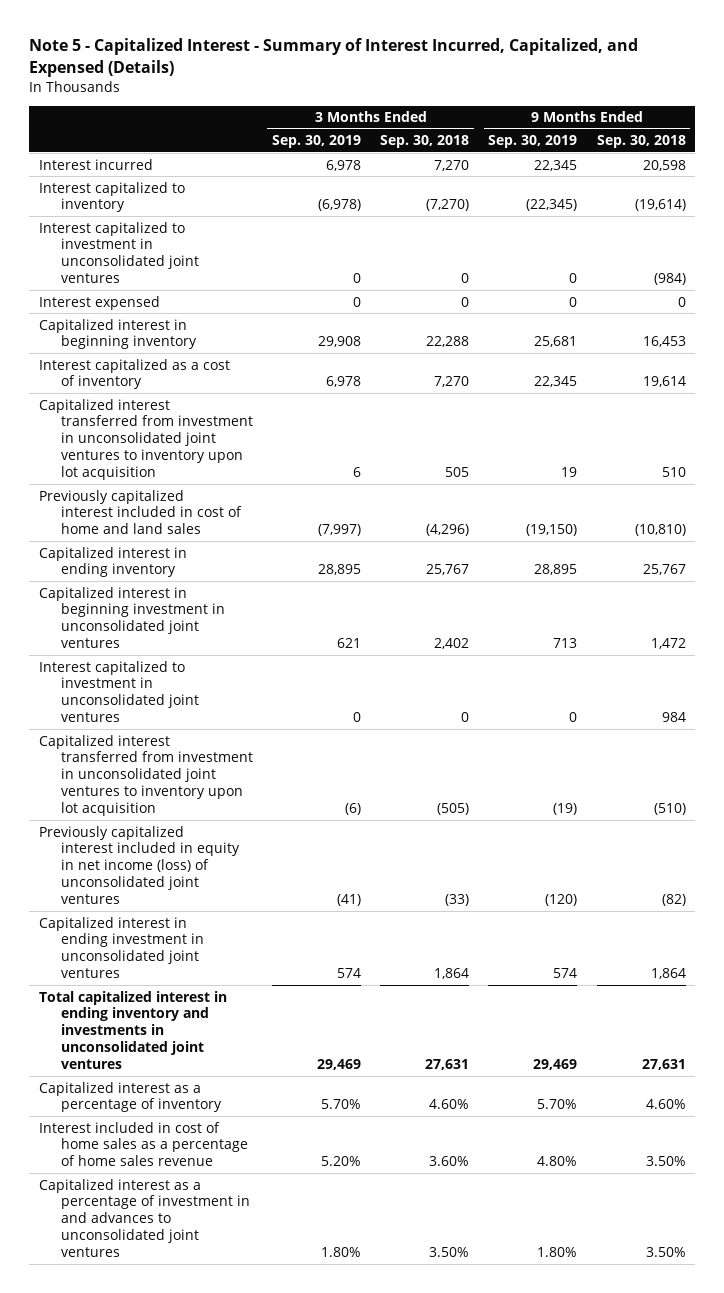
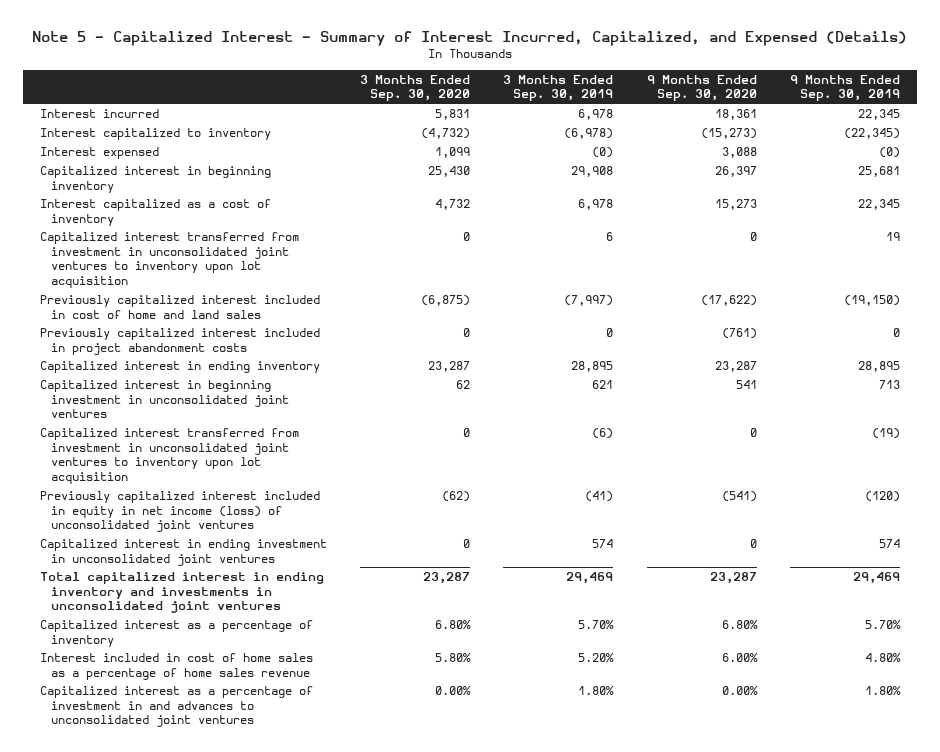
[380,135,470,149] Sep. 30, 2018 -> none
[596,135,686,149] Sep. 30, 2018 -> none
none -> [360,74,471,102] 3 Months Ended Sep. 30, 2020
none -> [646,74,757,102] 9 Months Ended Sep. 30, 2020
[38,221,199,284] Interest capitalized to investment in unconsolidated joint ventures -> none
[352,296,361,307] 0 -> [592,146,614,158] (0)
[569,296,578,307] 0 -> [879,146,901,158] (0)
none -> [39,327,320,355] Previously capitalized interest included in project abandonment costs
[38,660,199,723] Interest capitalized to investment in unconsolidated joint ventures -> none

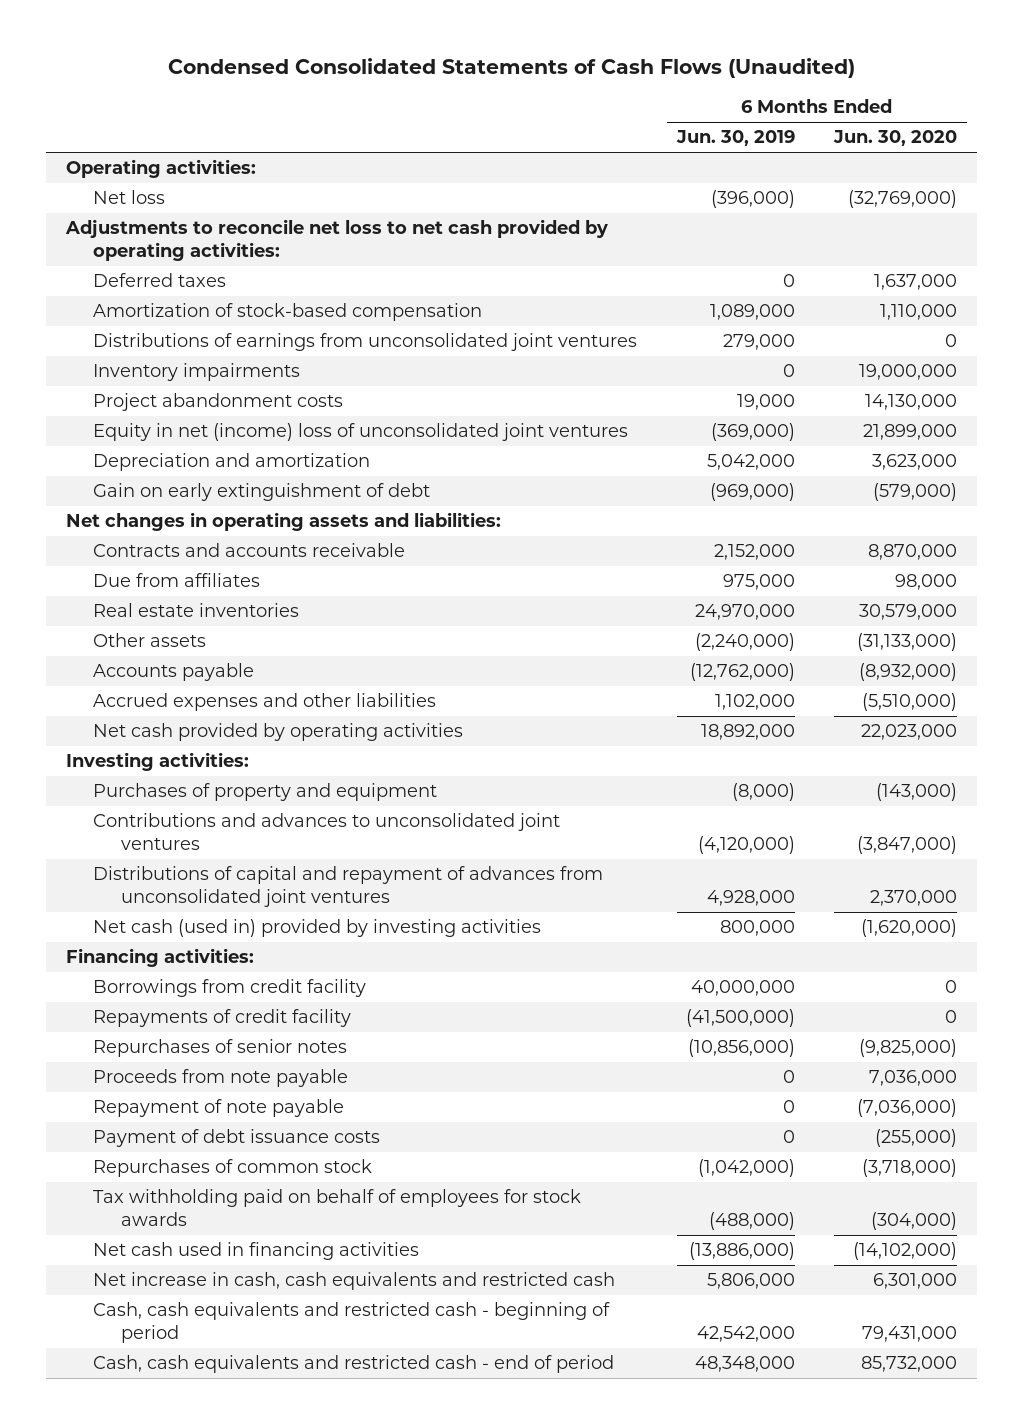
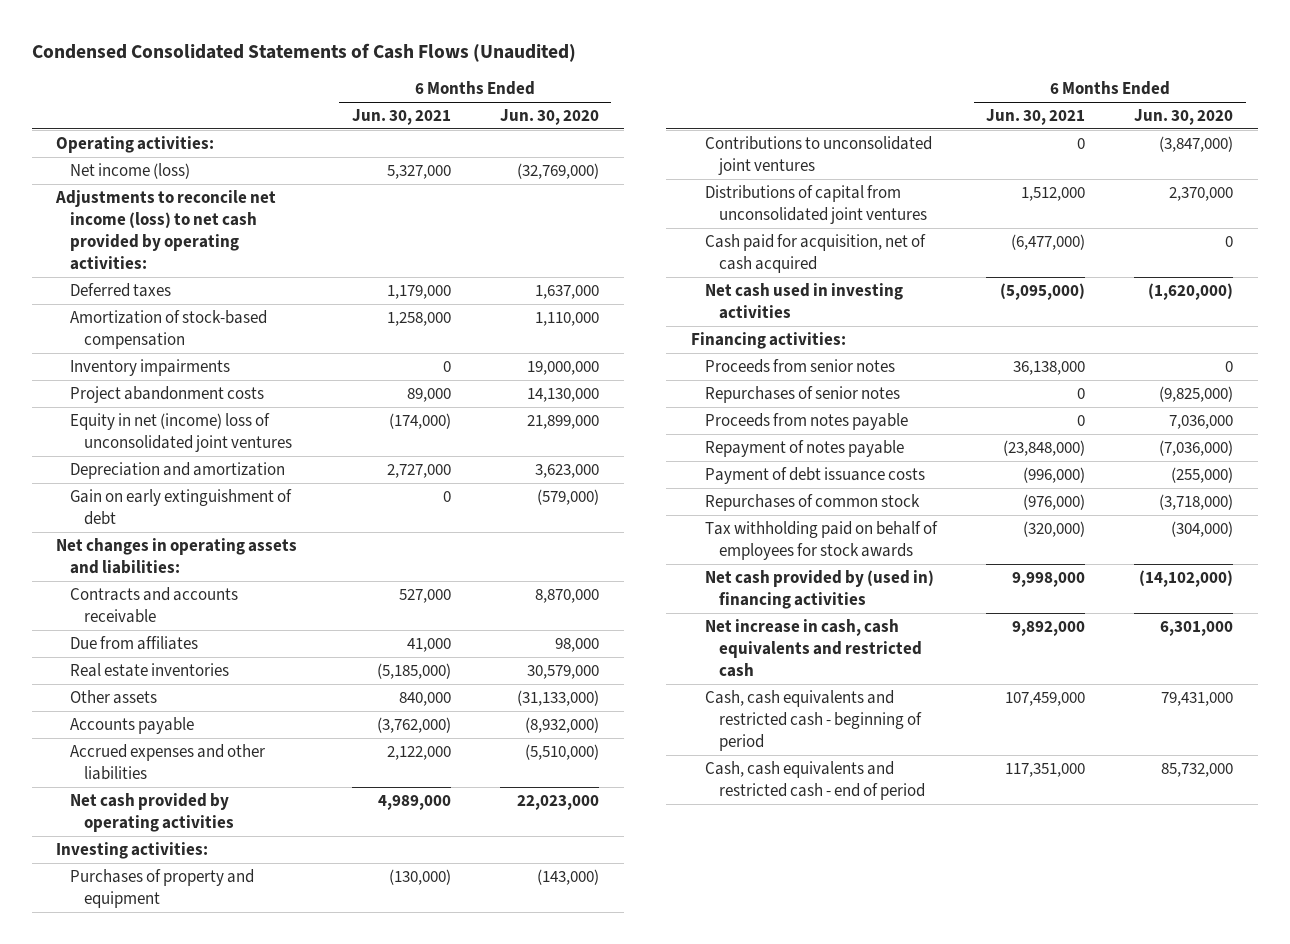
[675,130,795,147] Jun. 30, 2019 -> none
none -> [351,109,451,126] Jun. 30, 2021
[93,190,166,205] Net loss -> [70,163,191,180] Net income (loss)
[65,219,609,261] Adjustments to reconcile net loss to net cash provided by operating activities: -> [55,190,277,270] Adjustments to reconcile net income (loss) to net cash provided by operating activities:
[93,333,638,352] Distributions of earnings from unconsolidated joint ventures -> none
[93,813,561,850] Contributions and advances to unconsolidated joint ventures -> [704,136,932,175] Contributions to unconsolidated joint ventures
[93,866,604,907] Distributions of capital and repayment of advances from unconsolidated joint ventures -> [704,185,927,224] Distributions of capital from unconsolidated joint ventures
none -> [704,234,926,273] Cash paid for acquisition, net of cash acquired
[93,919,542,938] Net cash (used in) provided by investing activities -> [704,283,903,319] Net cash used in investing activities
[93,979,367,998] Borrowings from credit facility -> none
[93,1009,352,1028] Repayments of credit facility -> none
none -> [704,359,895,374] Proceeds from senior notes
[93,1069,349,1088] Proceeds from note payable -> [704,413,908,431] Proceeds from notes payable
[93,1099,345,1118] Repayment of note payable -> [704,440,904,458] Repayment of notes payable
[93,1242,420,1261] Net cash used in financing activities -> [704,570,934,609] Net cash provided by (used in) financing activities

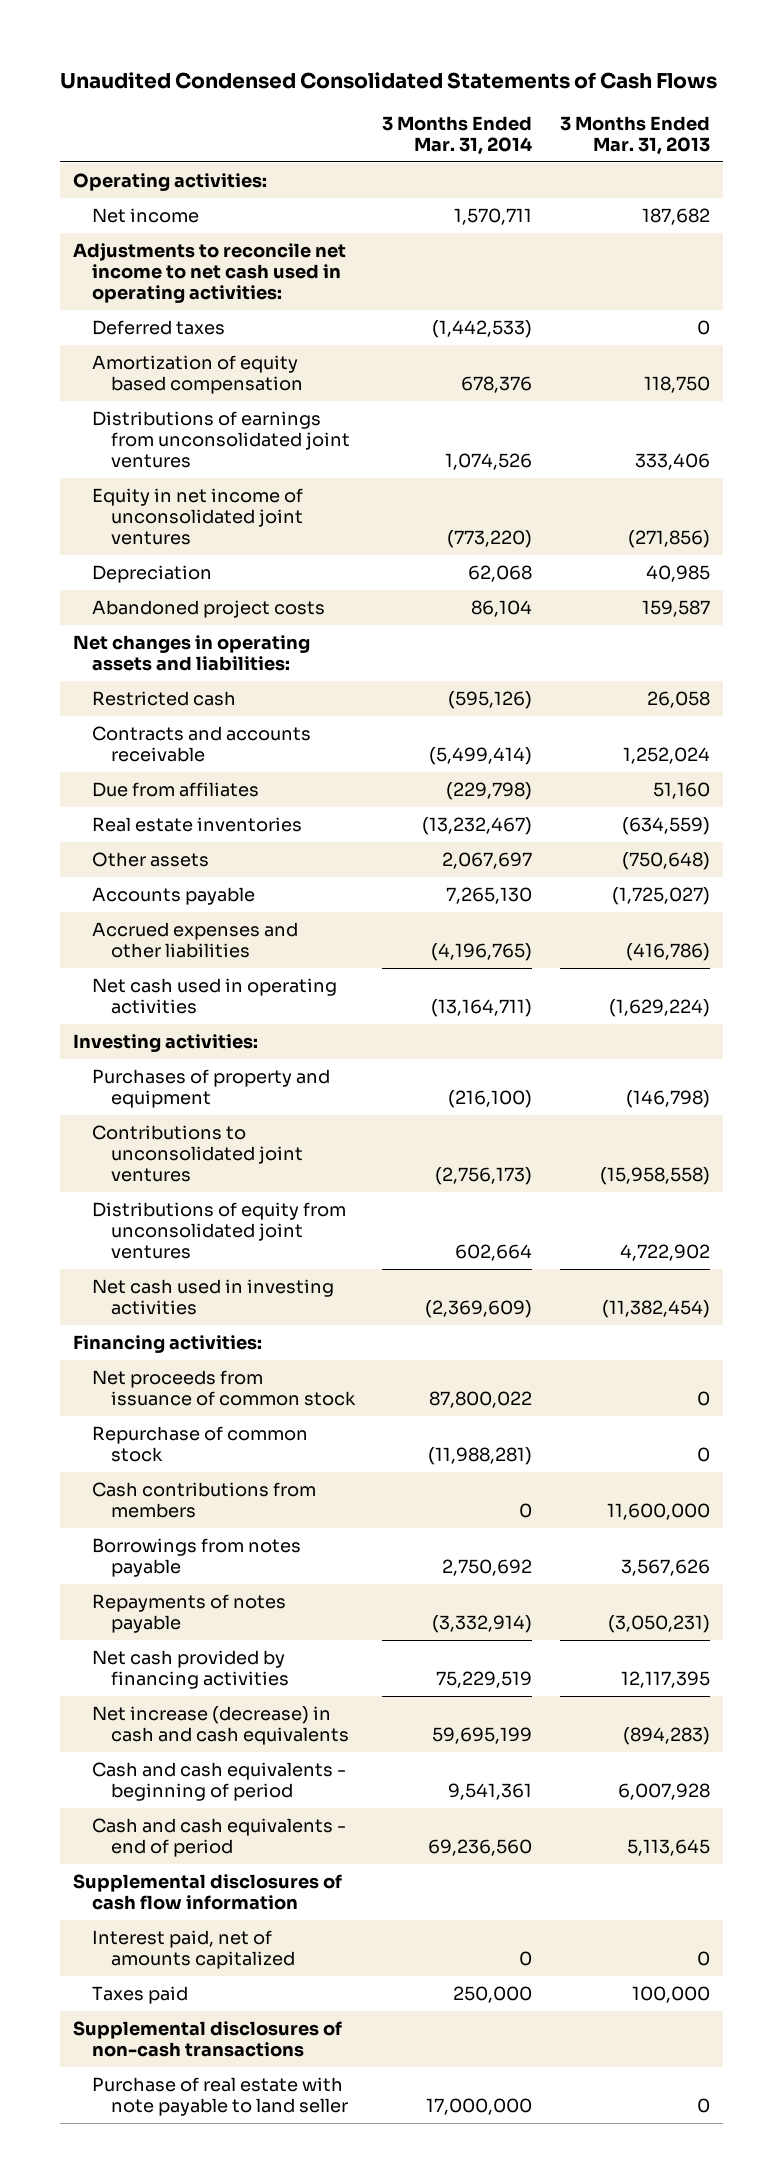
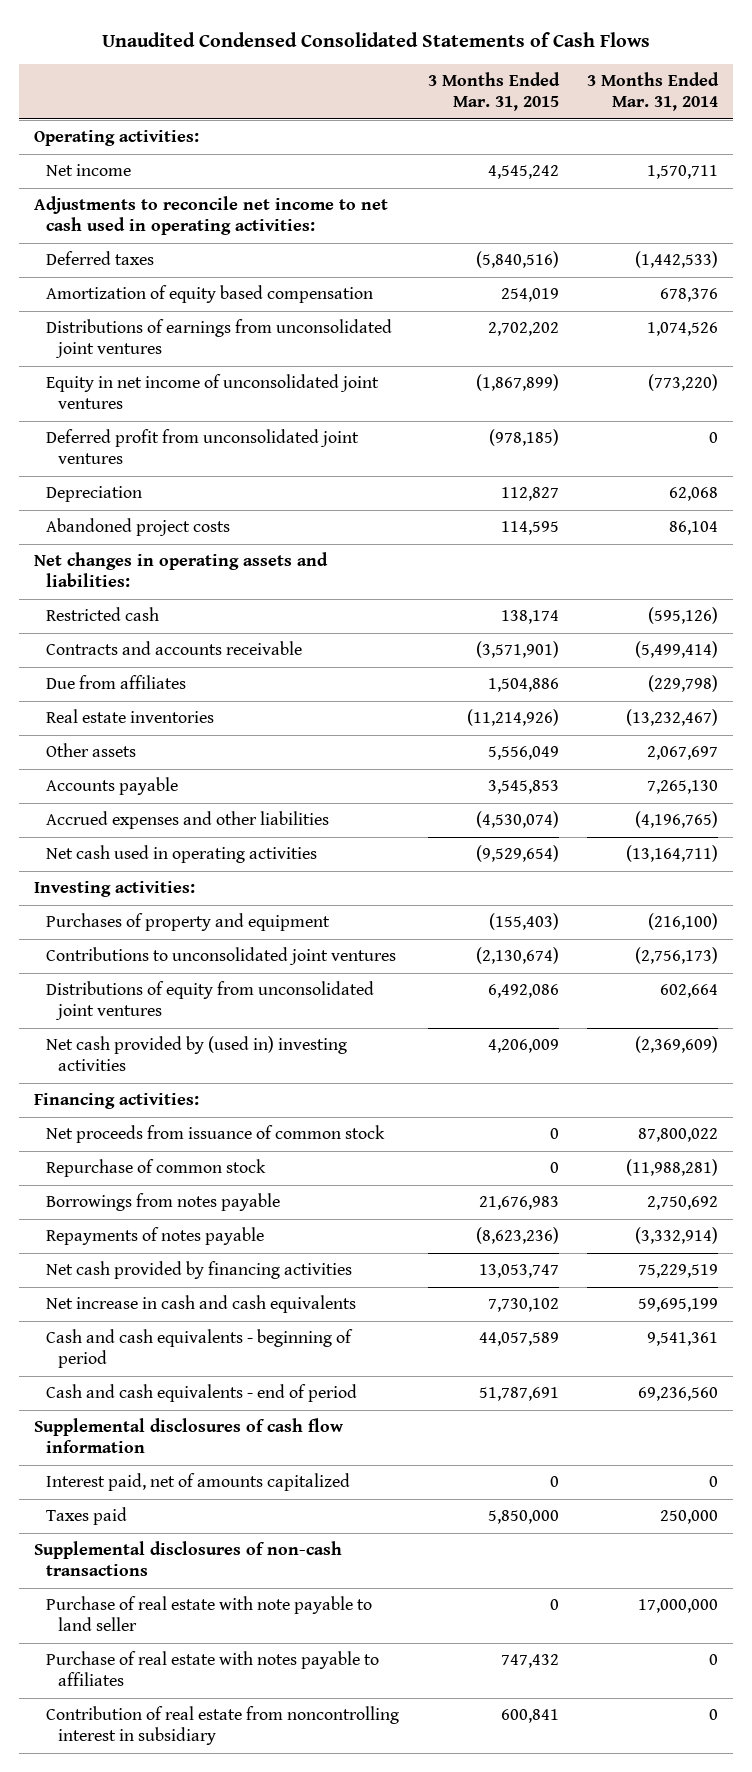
[559,115,710,155] 3 Months Ended Mar. 31, 2013 -> none
none -> [427,72,560,112] 3 Months Ended Mar. 31, 2015
none -> [46,429,360,465] Deferred profit from unconsolidated joint ventures
[92,1278,335,1316] Net cash used in investing activities -> [46,1036,348,1072] Net cash provided by (used in) investing activities
[92,1481,317,1519] Cash contributions from members -> none
[92,1705,350,1746] Net increase (decrease) in cash and cash equivalents -> [46,1295,357,1314] Net increase in cash and cash equivalents
none -> [46,1651,380,1687] Purchase of real estate with notes payable to affiliates
none -> [46,1706,400,1746] Contribution of real estate from noncontrolling interest in subsidiary

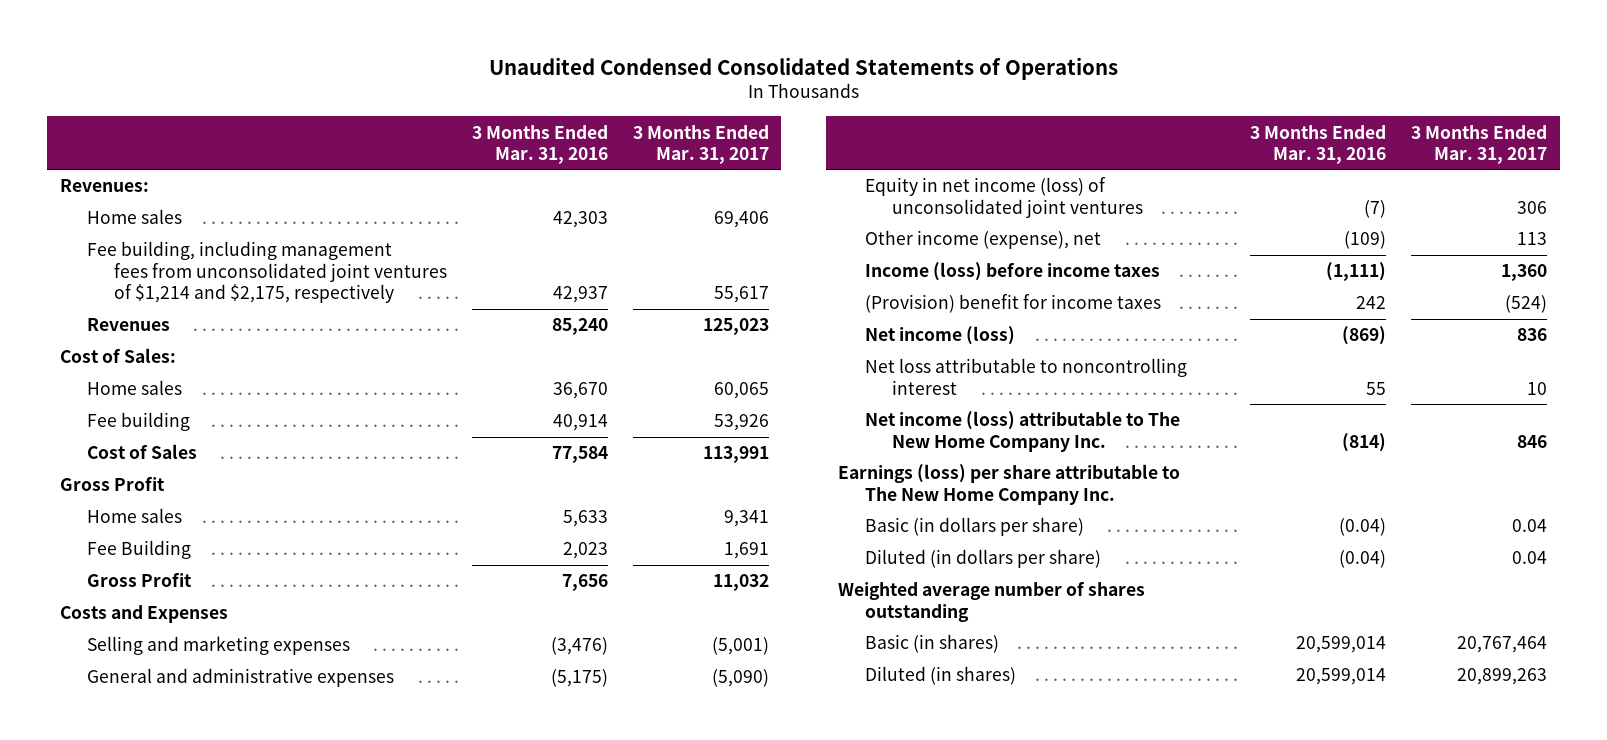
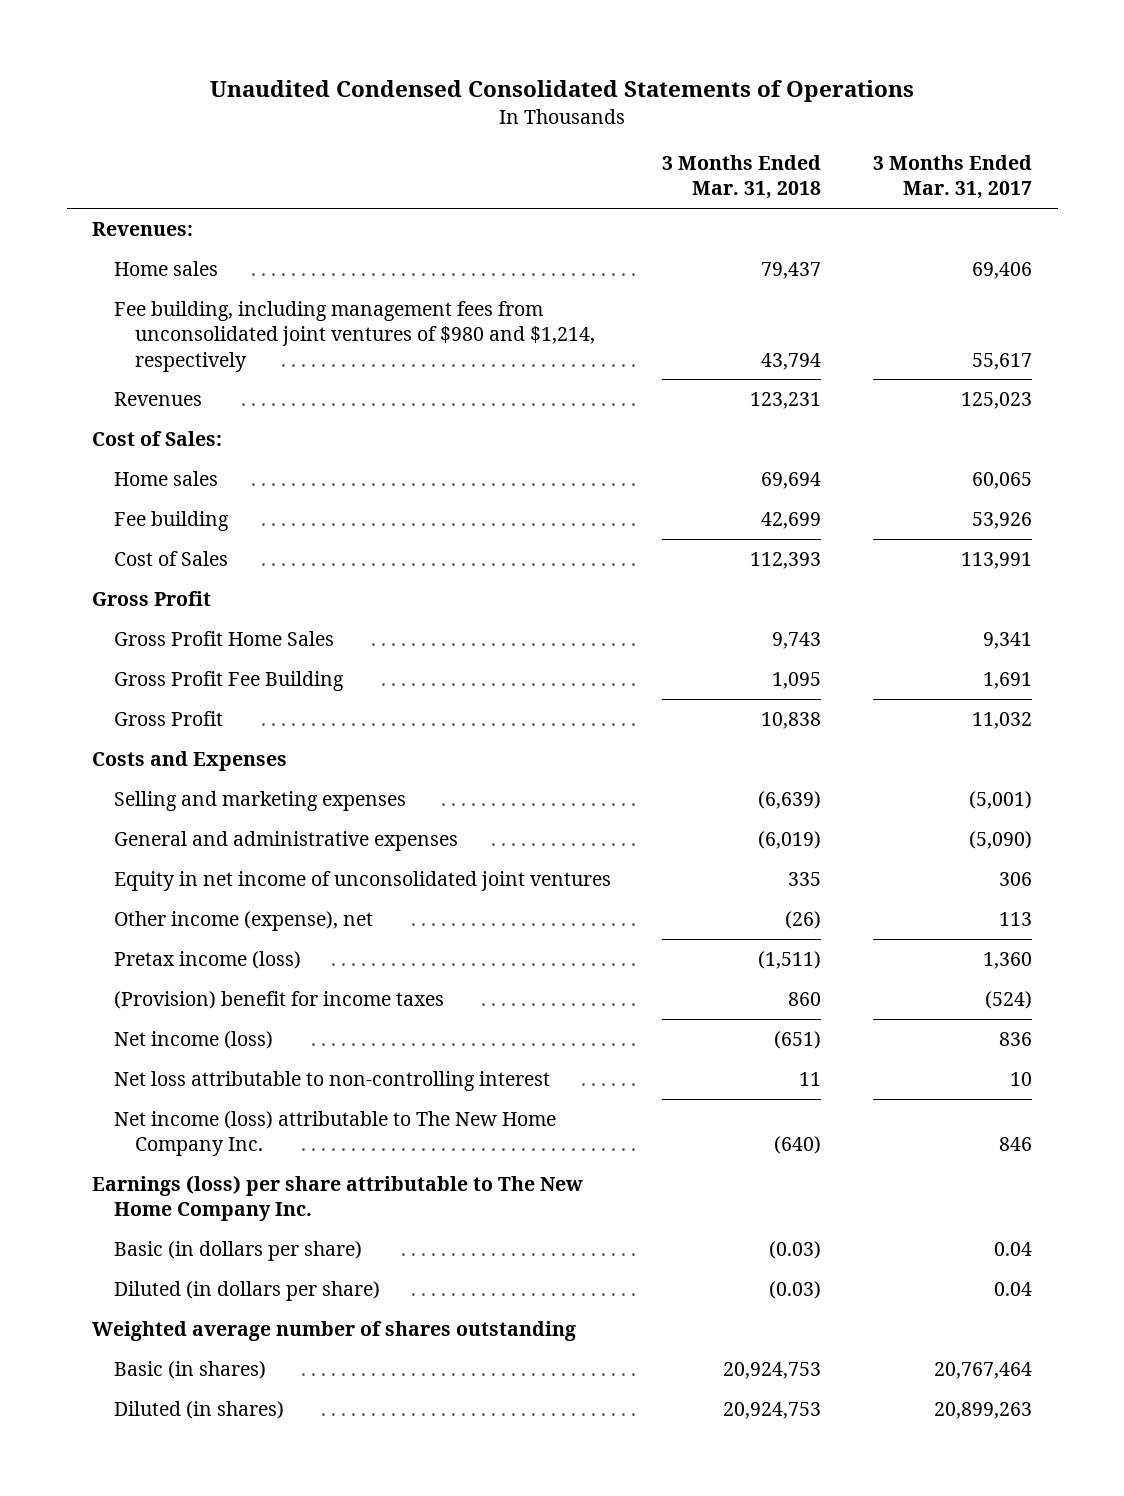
[471,124,608,164] 3 Months Ended Mar. 31, 2016 -> none
none -> [662,155,822,200] 3 Months Ended Mar. 31, 2018
[86,241,447,304] Fee building, including management fees from unconsolidated joint ventures of $1,214 and $2,175, respectively -> [113,300,595,372] Fee building, including management fees from unconsolidated joint ventures of $980 and $1,214, respectively
[86,508,182,524] Home sales -> [113,630,334,646] Gross Profit Home Sales
[86,540,191,560] Fee Building -> [113,670,344,691] Gross Profit Fee Building
[865,177,1144,218] Equity in net income (loss) of unconsolidated joint ventures -> [113,870,611,891] Equity in net income of unconsolidated joint ventures
[865,262,1161,282] Income (loss) before income taxes -> [113,950,301,969] Pretax income (loss)
[865,358,1188,395] Net loss attributable to noncontrolling interest -> [113,1070,550,1091] Net loss attributable to non-controlling interest

